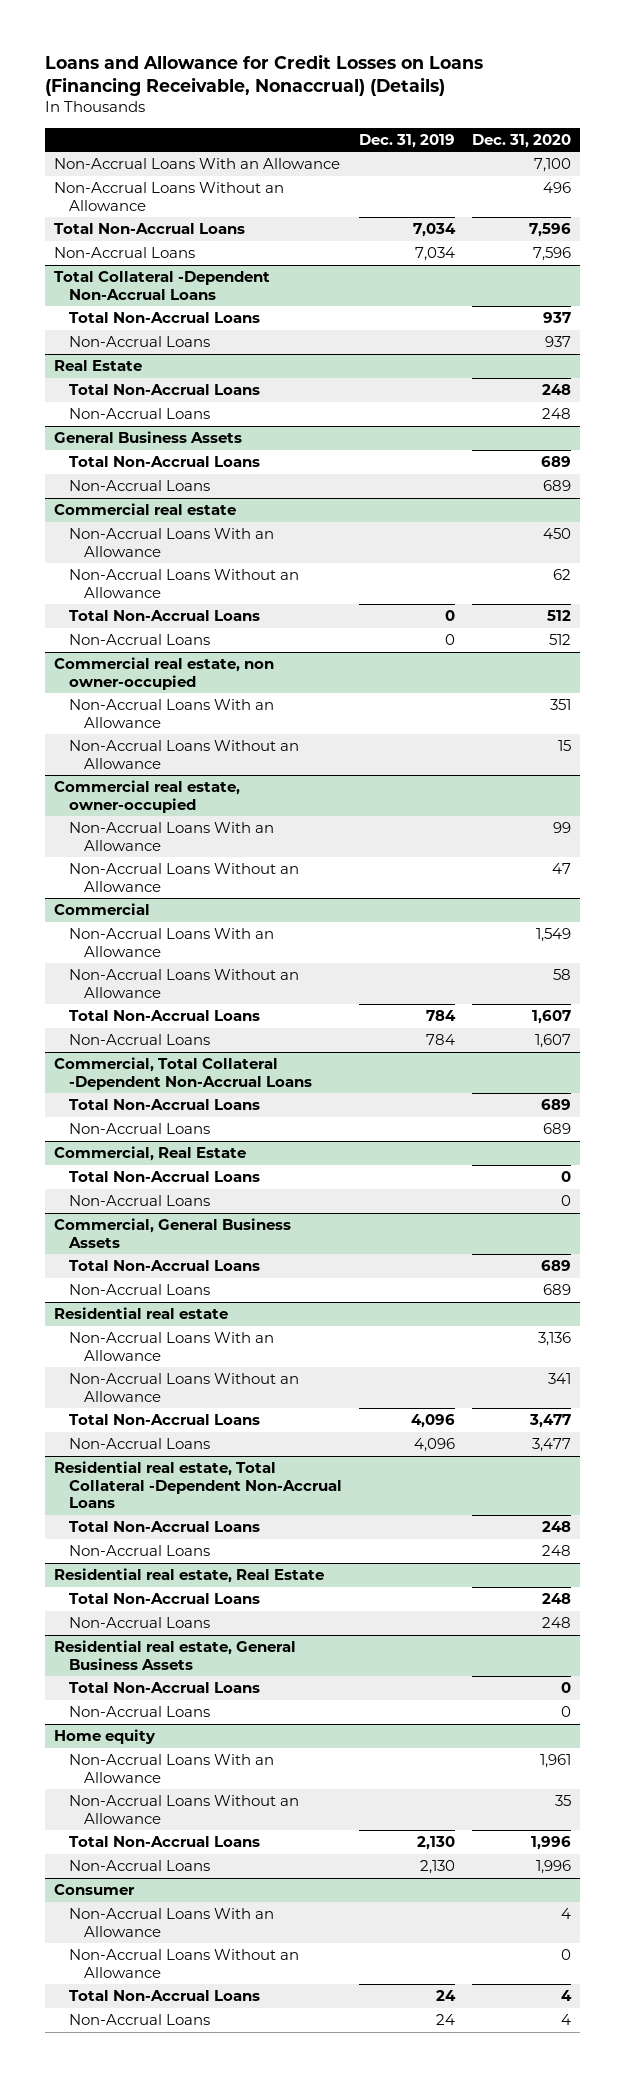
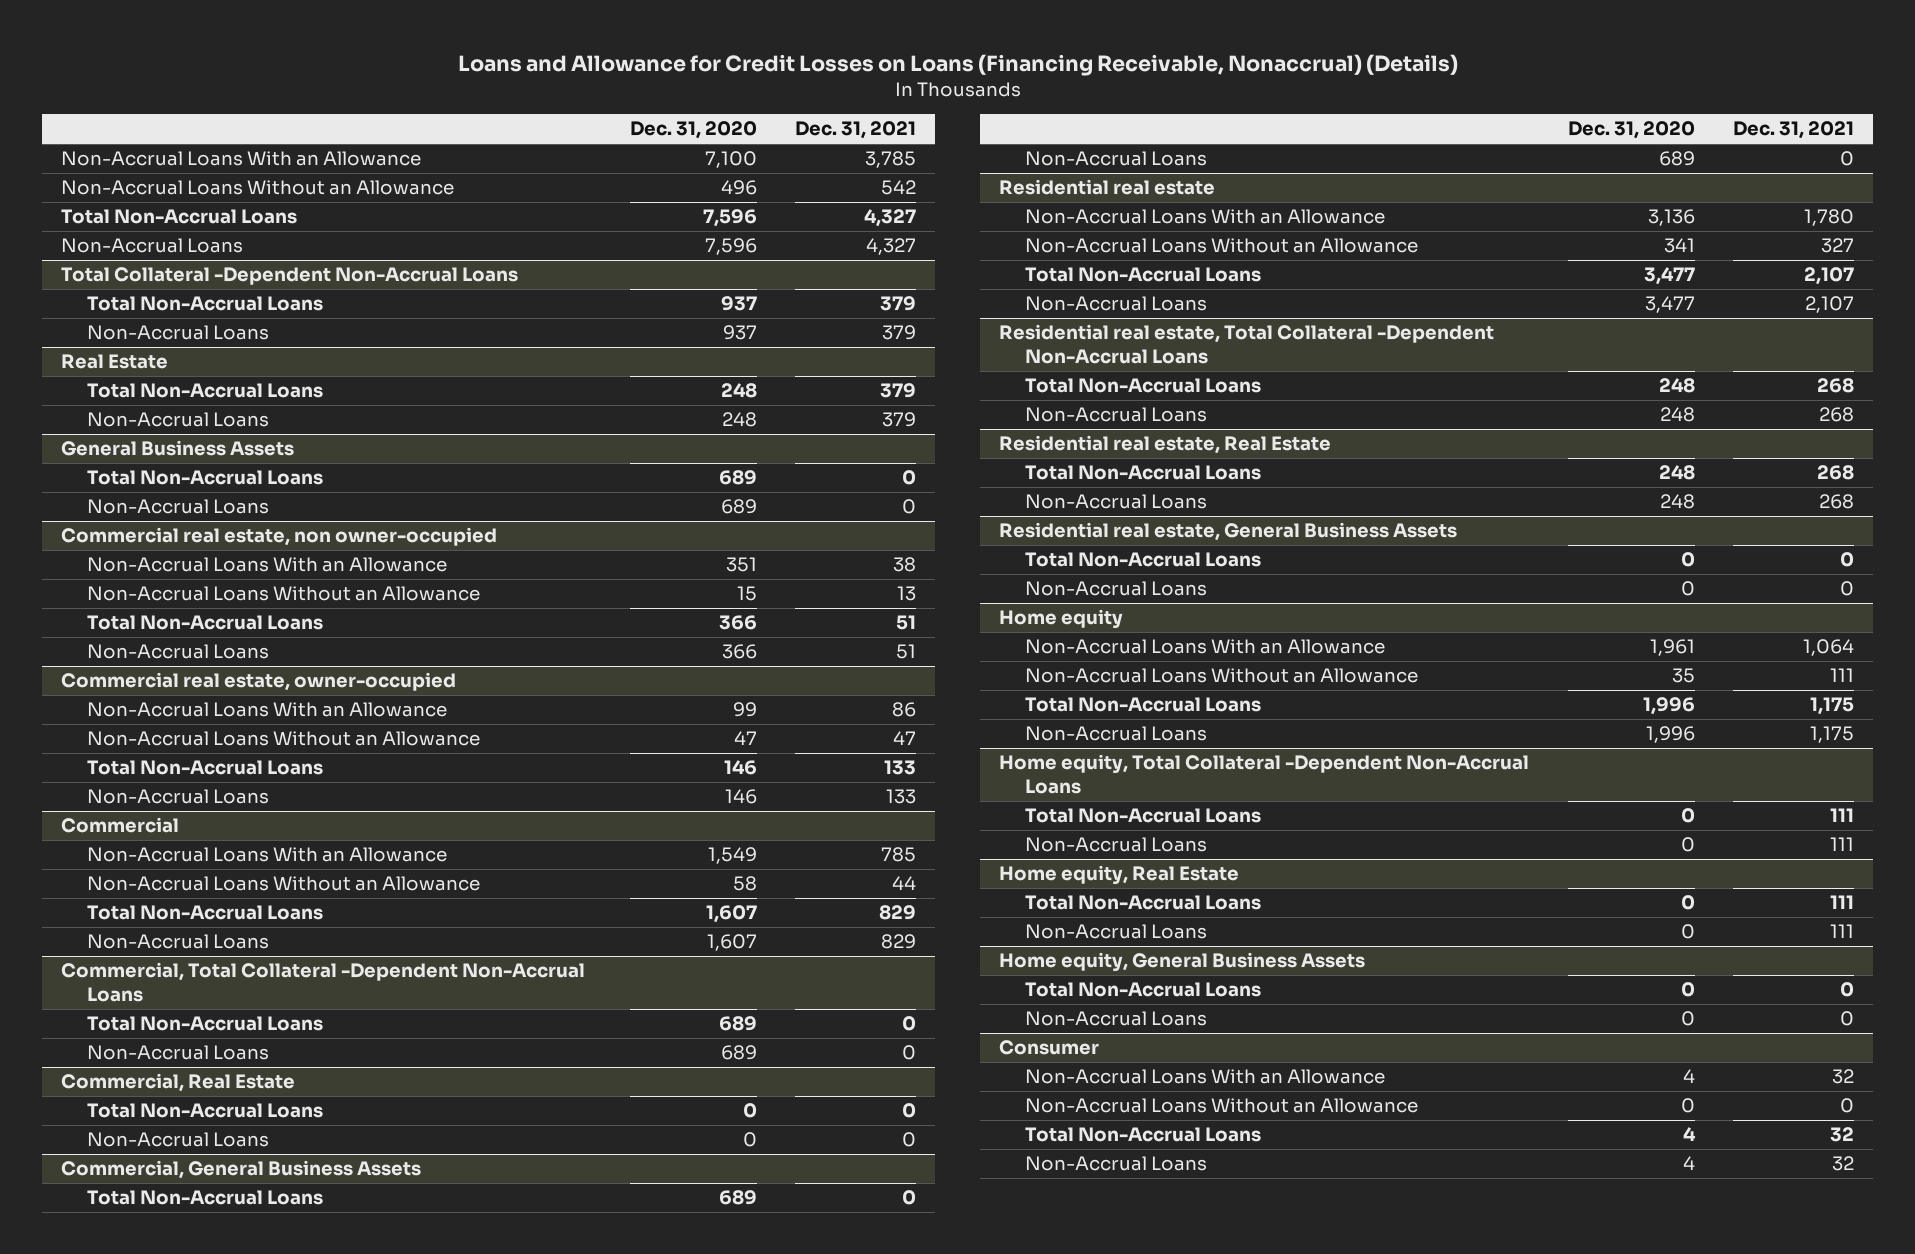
[359,133,456,148] Dec. 31, 2019 -> none
none -> [794,121,916,140] Dec. 31, 2021
[53,503,236,516] Commercial real estate -> none
[69,528,275,557] Non-Accrual Loans With an Allowance -> none
[69,569,300,598] Non-Accrual Loans Without an Allowance -> none
[69,610,261,622] Total Non-Accrual Loans -> none
[69,634,211,646] Non-Accrual Loans -> none
none -> [87,615,324,631] Total Non-Accrual Loans
none -> [87,644,270,660] Non-Accrual Loans
none -> [87,760,324,776] Total Non-Accrual Loans
none -> [87,789,270,805] Non-Accrual Loans
none -> [999,754,1530,794] Home equity, Total Collateral -Dependent Non-Accrual Loans
none -> [1024,808,1261,824] Total Non-Accrual Loans
none -> [1024,837,1207,853] Non-Accrual Loans
none -> [999,865,1240,886] Home equity, Real Estate
none -> [1024,895,1261,911] Total Non-Accrual Loans
none -> [1024,924,1207,940] Non-Accrual Loans
none -> [999,952,1366,973] Home equity, General Business Assets
none -> [1024,982,1261,998] Total Non-Accrual Loans
none -> [1024,1011,1207,1027] Non-Accrual Loans

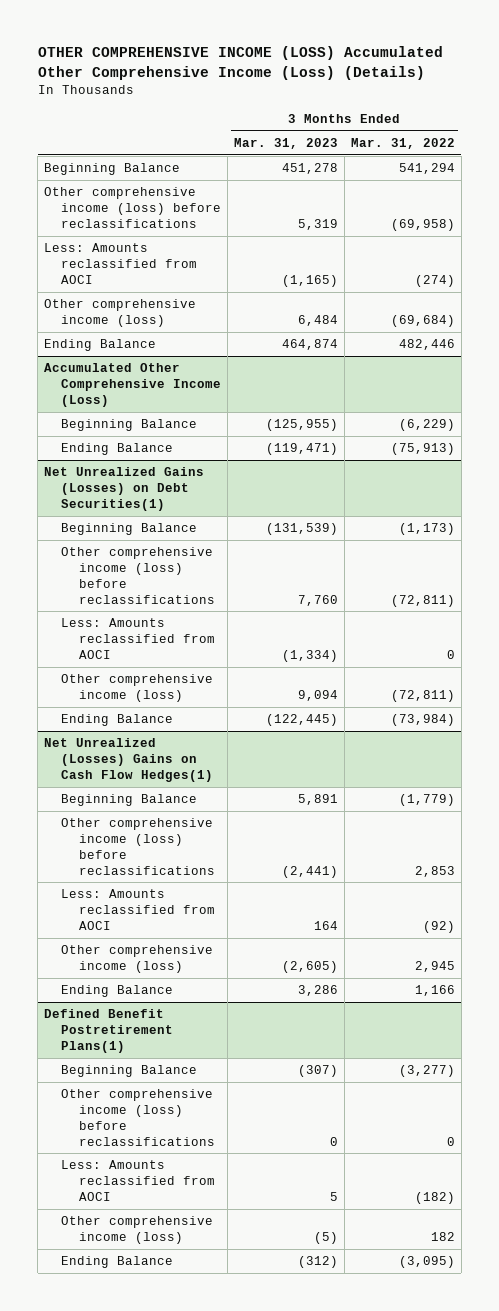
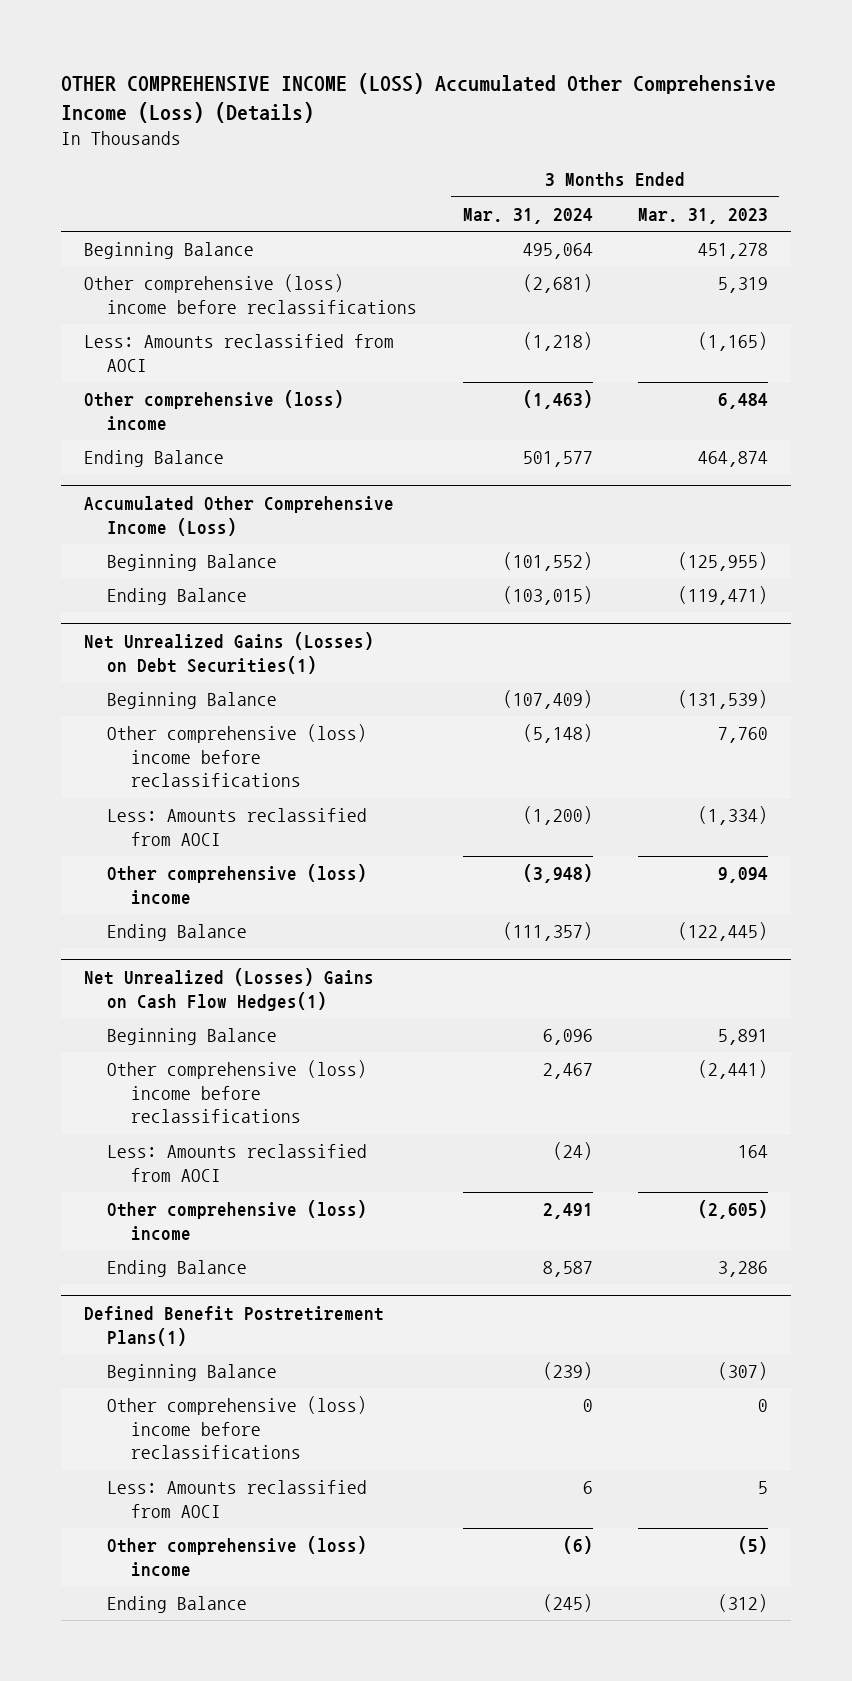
[350,137,455,149] Mar. 31, 2022 -> none
none -> [462,207,593,224] Mar. 31, 2024
[43,187,222,228] Other comprehensive income (loss) before reclassifications -> [83,274,418,314] Other comprehensive (loss) income before reclassifications
[43,299,196,327] Other comprehensive income (loss) -> [83,390,344,431] Other comprehensive (loss) income
[61,547,215,604] Other comprehensive income (loss) before reclassifications -> [107,724,368,788] Other comprehensive (loss) income before reclassifications
[61,674,214,702] Other comprehensive income (loss) -> [107,864,368,905] Other comprehensive (loss) income
[61,818,215,875] Other comprehensive income (loss) before reclassifications -> [107,1060,368,1124] Other comprehensive (loss) income before reclassifications
[61,945,214,973] Other comprehensive income (loss) -> [107,1200,368,1241] Other comprehensive (loss) income
[61,1089,215,1146] Other comprehensive income (loss) before reclassifications -> [107,1396,368,1460] Other comprehensive (loss) income before reclassifications
[61,1216,214,1244] Other comprehensive income (loss) -> [107,1536,368,1577] Other comprehensive (loss) income

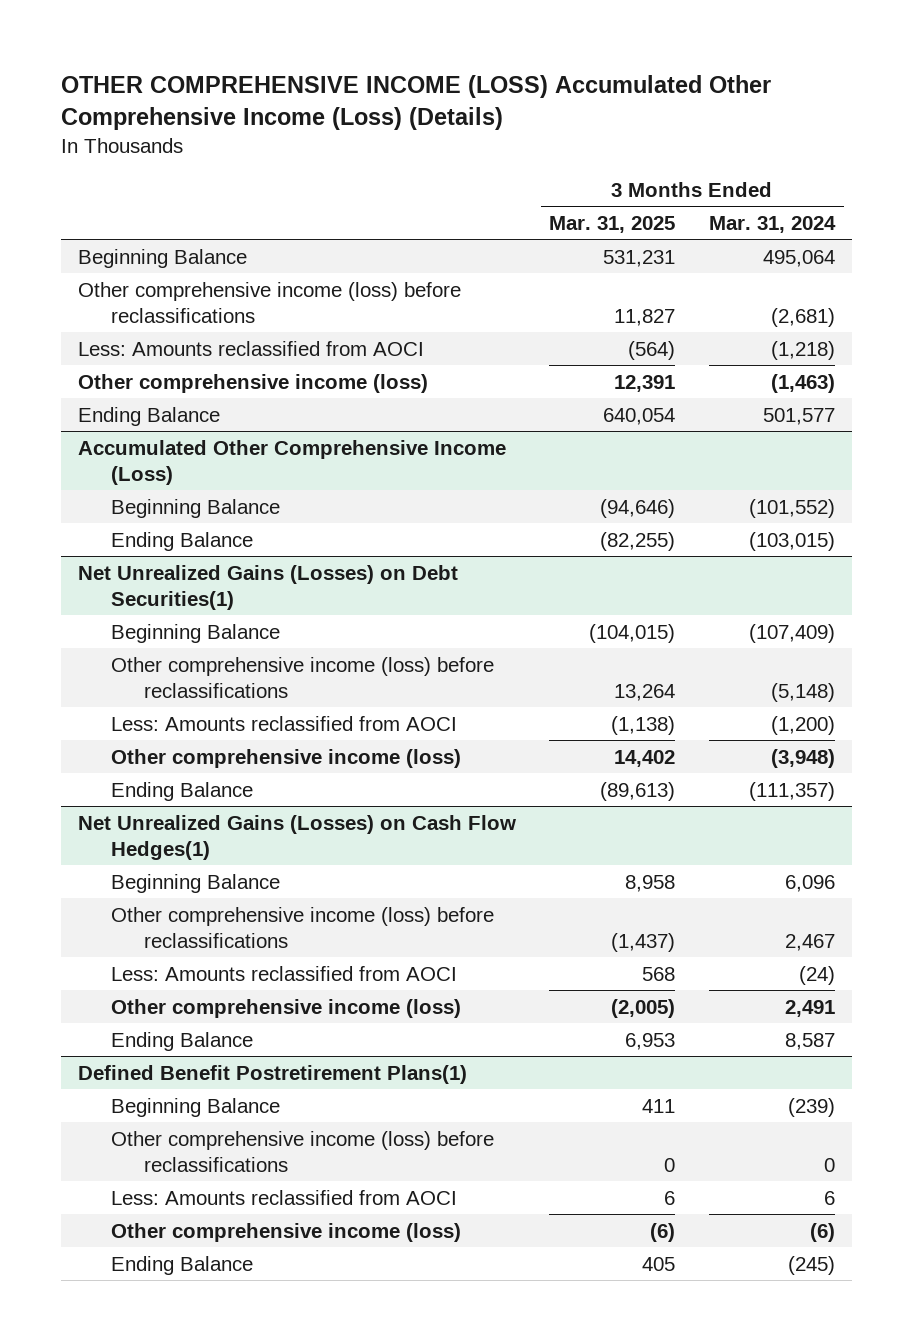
[637,207,768,224] Mar. 31, 2023 -> none
none -> [549,215,676,233] Mar. 31, 2025
[83,274,418,314] Other comprehensive (loss) income before reclassifications -> [77,281,461,323] Other comprehensive income (loss) before reclassifications
[83,390,344,431] Other comprehensive (loss) income -> [77,373,428,393] Other comprehensive income (loss)
[107,724,368,788] Other comprehensive (loss) income before reclassifications -> [110,656,494,698] Other comprehensive income (loss) before reclassifications
[107,864,368,905] Other comprehensive (loss) income -> [110,748,461,768] Other comprehensive income (loss)
[83,967,374,1011] Net Unrealized (Losses) Gains on Cash Flow Hedges(1) -> [77,814,516,860] Net Unrealized Gains (Losses) on Cash Flow Hedges(1)
[107,1060,368,1124] Other comprehensive (loss) income before reclassifications -> [110,906,494,948] Other comprehensive income (loss) before reclassifications
[107,1200,368,1241] Other comprehensive (loss) income -> [110,998,461,1018] Other comprehensive income (loss)
[107,1396,368,1460] Other comprehensive (loss) income before reclassifications -> [110,1130,494,1172] Other comprehensive income (loss) before reclassifications
[107,1536,368,1577] Other comprehensive (loss) income -> [110,1222,461,1242] Other comprehensive income (loss)

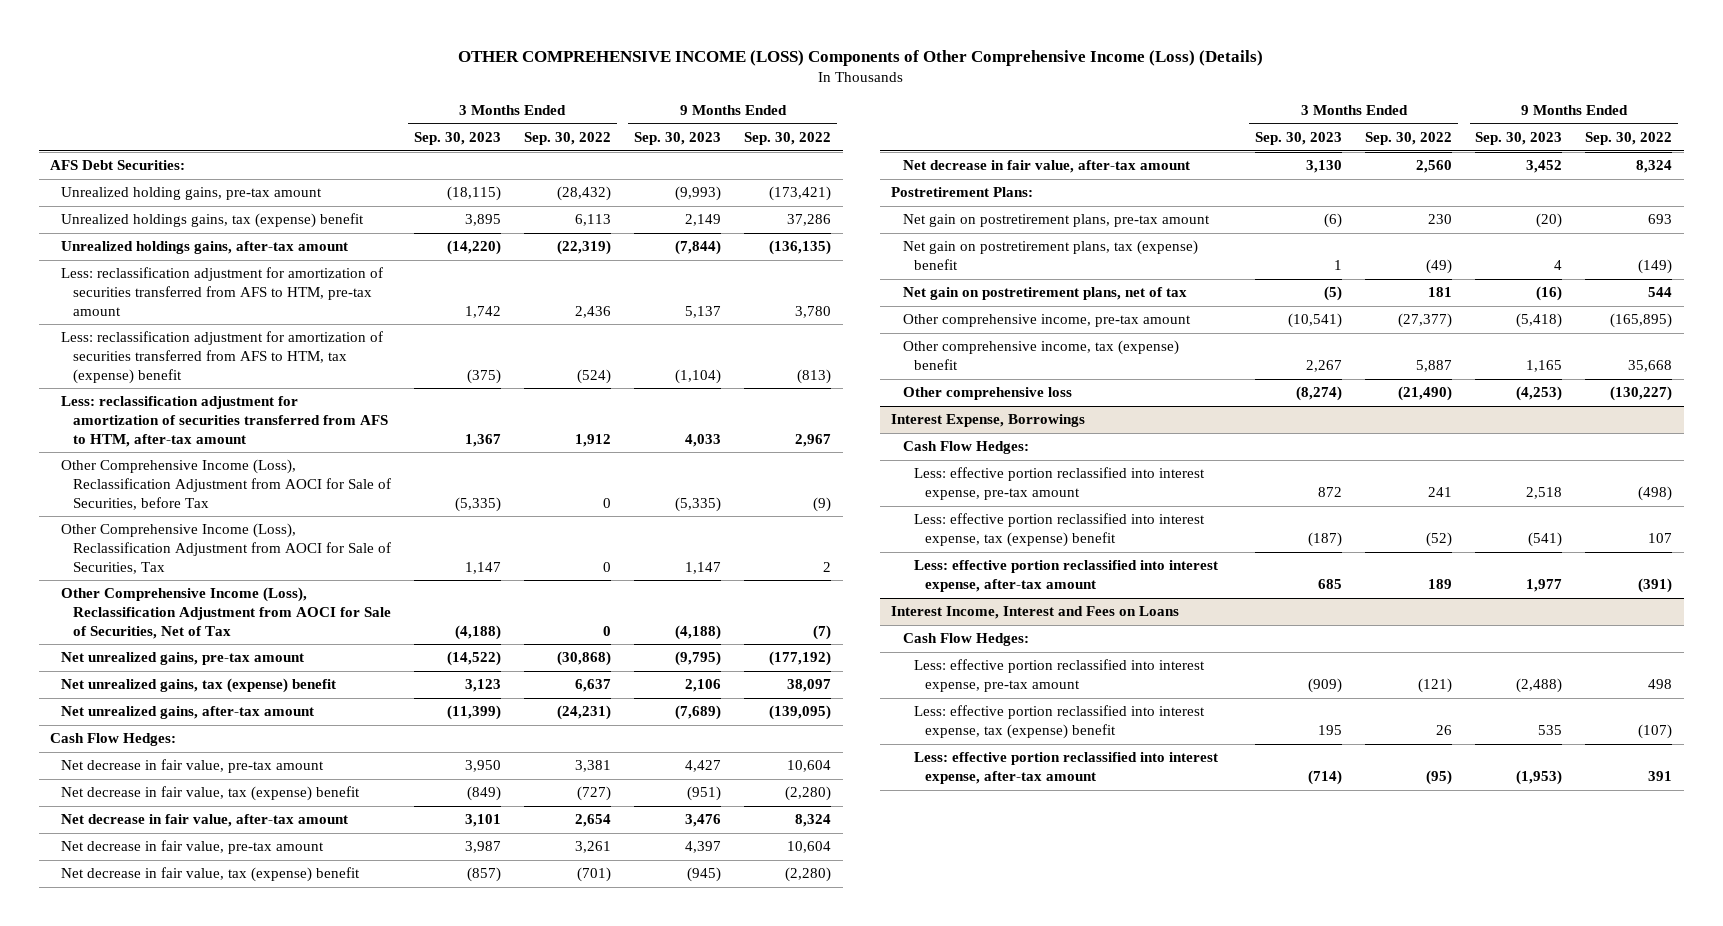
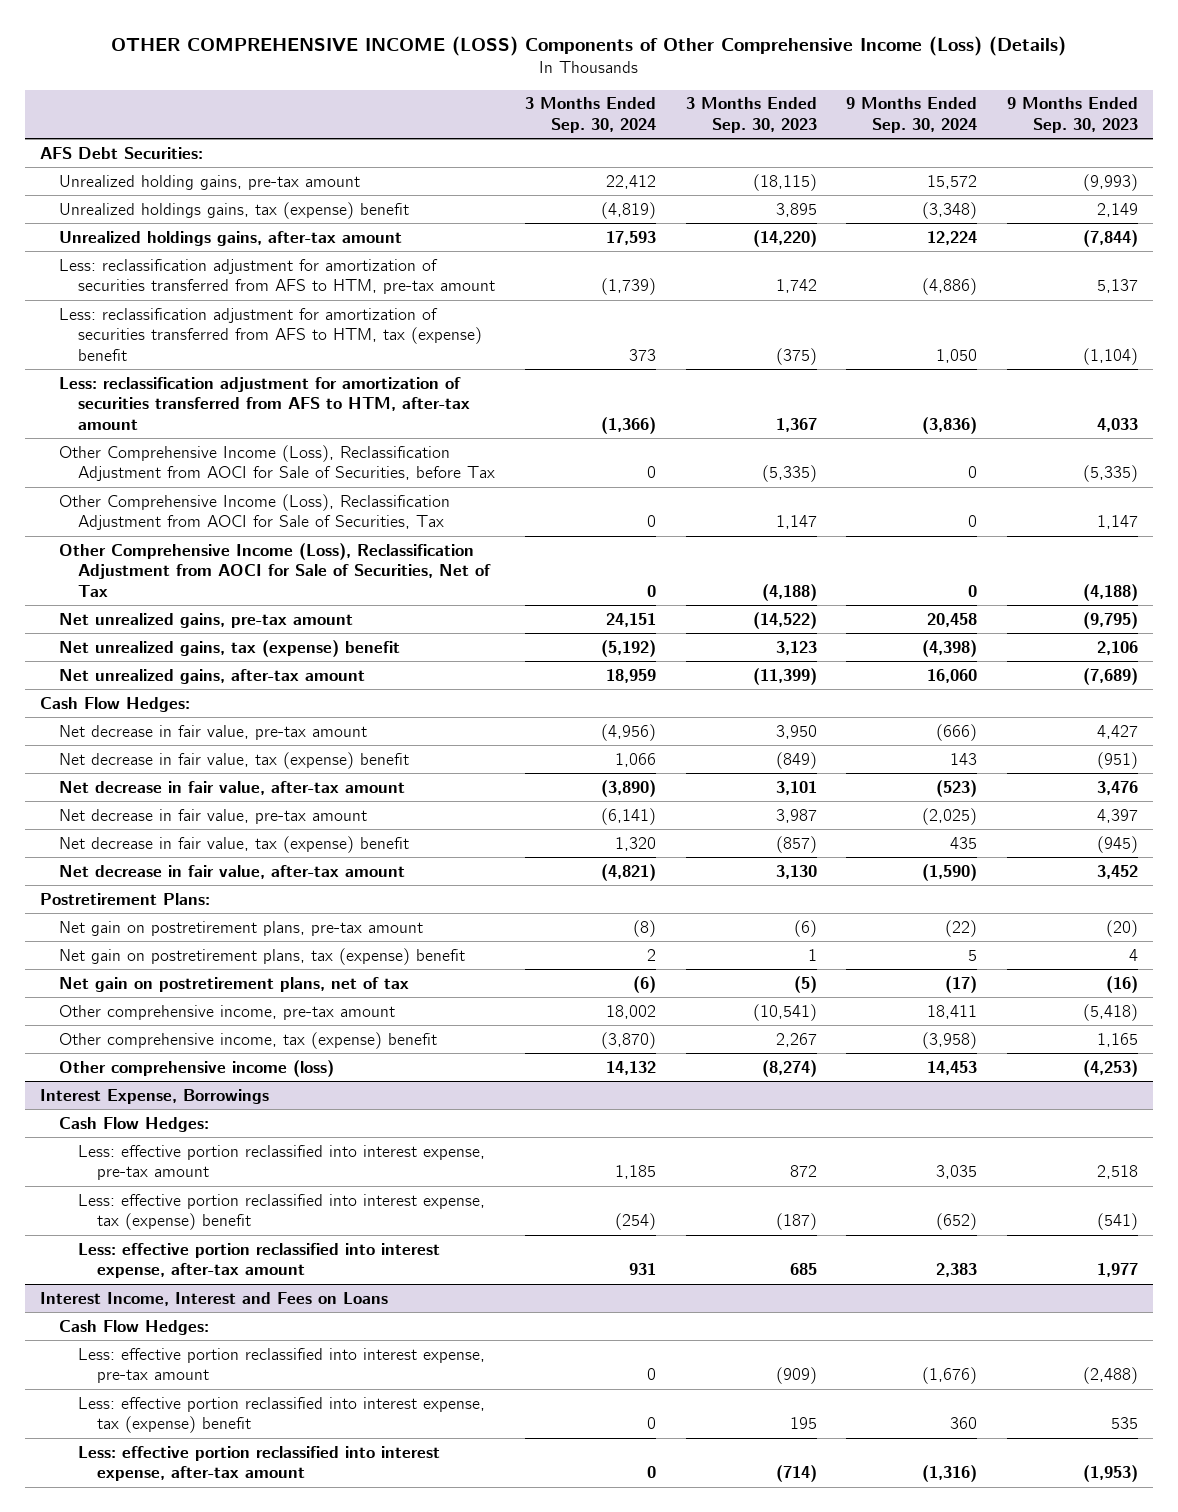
[523,132,611,146] Sep. 30, 2022 -> none
[744,132,832,146] Sep. 30, 2022 -> none
none -> [524,97,656,133] 3 Months Ended Sep. 30, 2024
none -> [846,97,978,133] 9 Months Ended Sep. 30, 2024
[902,387,1072,401] Other comprehensive loss -> [59,1059,335,1077] Other comprehensive income (loss)

